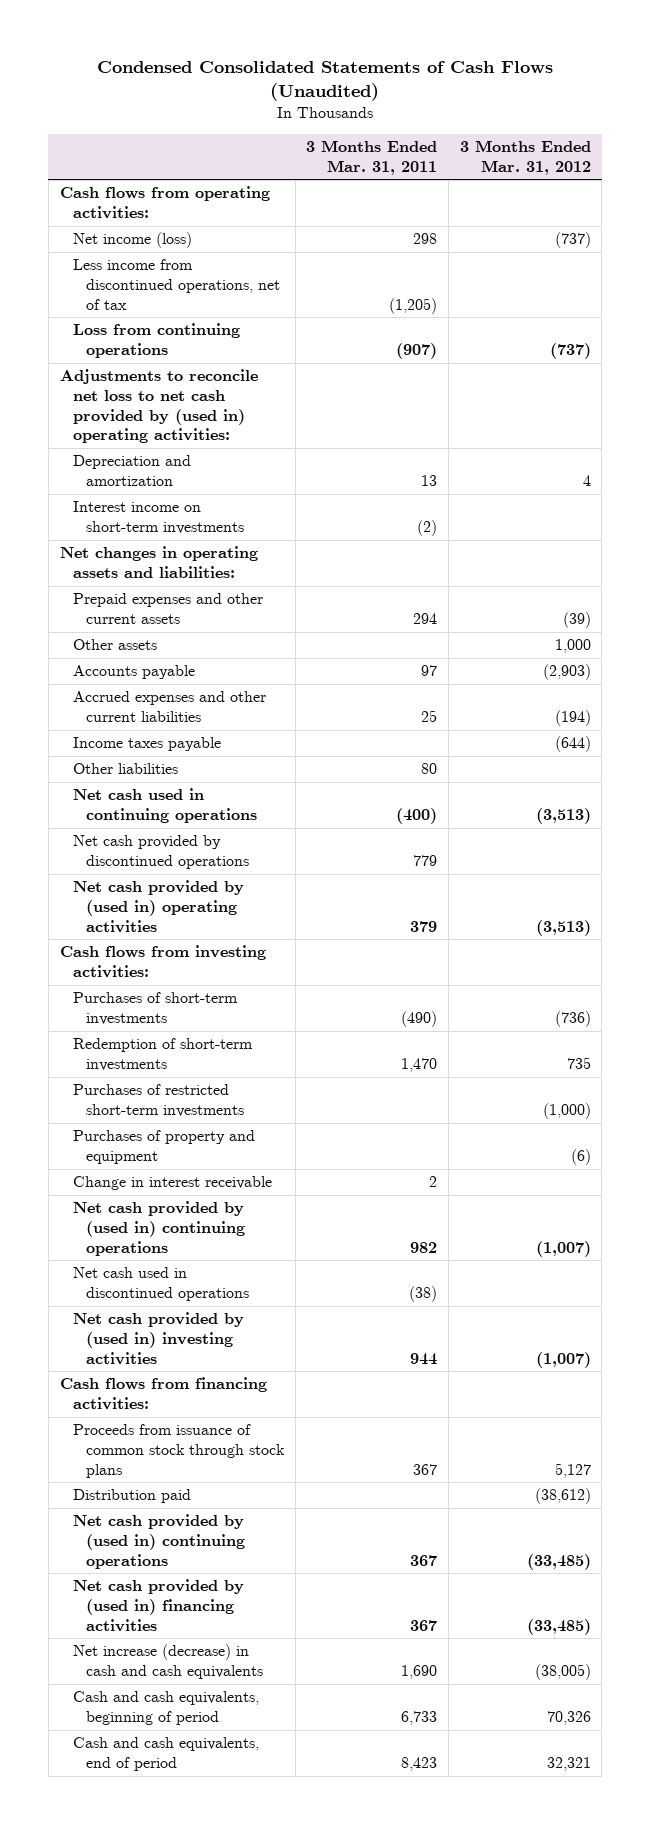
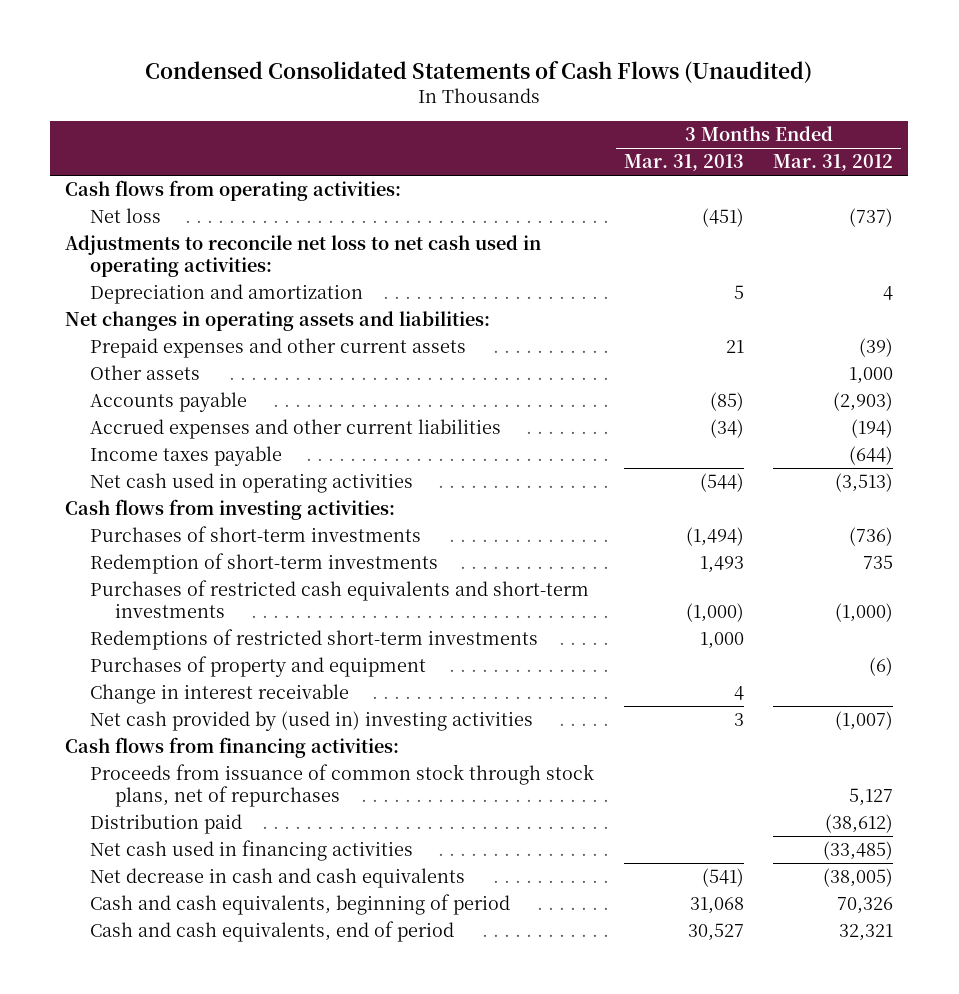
[306,139,438,175] 3 Months Ended Mar. 31, 2011 -> none
none -> [623,154,744,172] Mar. 31, 2013
[72,259,281,310] Less income from discontinued operations, net of tax -> none
[72,323,240,358] Loss from continuing operations -> none
[72,232,192,249] Net income (loss) -> [90,208,162,224] Net loss
[59,369,258,444] Adjustments to reconcile net loss to net cash provided by (used in) operating activities: -> [65,235,542,278] Adjustments to reconcile net loss to net cash used in operating activities:
[72,501,245,534] Interest income on short-term investments -> none
[72,763,178,775] Other liabilities -> none
[72,835,250,869] Net cash provided by discontinued operations -> none
[72,880,244,933] Net cash provided by (used in) operating activities -> none
[72,788,258,823] Net cash used in continuing operations -> [90,473,414,494] Net cash used in operating activities
[72,1084,245,1117] Purchases of restricted short-term investments -> [90,580,590,619] Purchases of restricted cash equivalents and short-term investments
none -> [90,629,539,651] Redemptions of restricted short-term investments
[72,1201,246,1256] Net cash provided by (used in) continuing operations -> none
[72,1267,250,1301] Net cash used in discontinued operations -> none
[72,1424,286,1478] Proceeds from issuance of common stock through stock plans -> [90,764,595,808] Proceeds from issuance of common stock through stock plans, net of repurchases
[72,1579,244,1632] Net cash provided by (used in) financing activities -> none
[72,1514,246,1569] Net cash provided by (used in) continuing operations -> [90,840,414,862] Net cash used in financing activities
[72,1644,264,1679] Net increase (decrease) in cash and cash equivalents -> [90,868,466,889] Net decrease in cash and cash equivalents

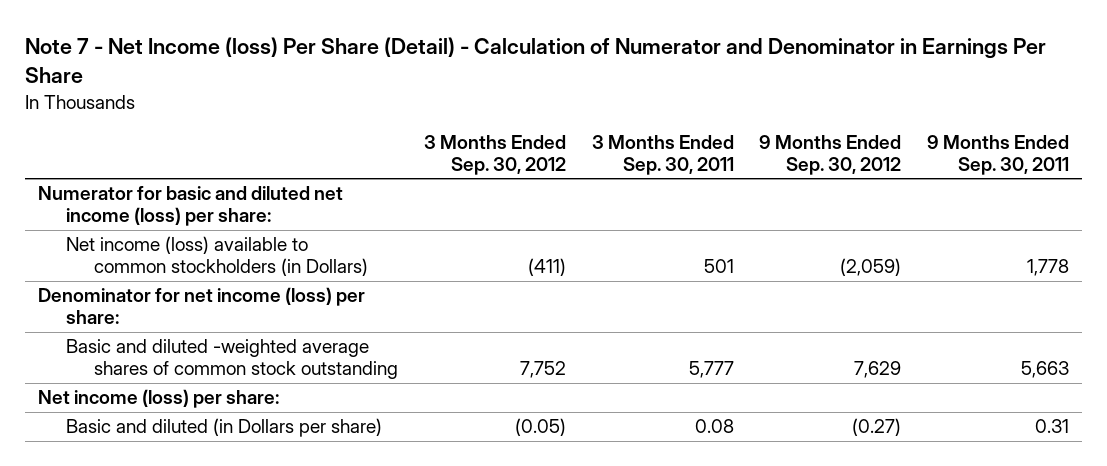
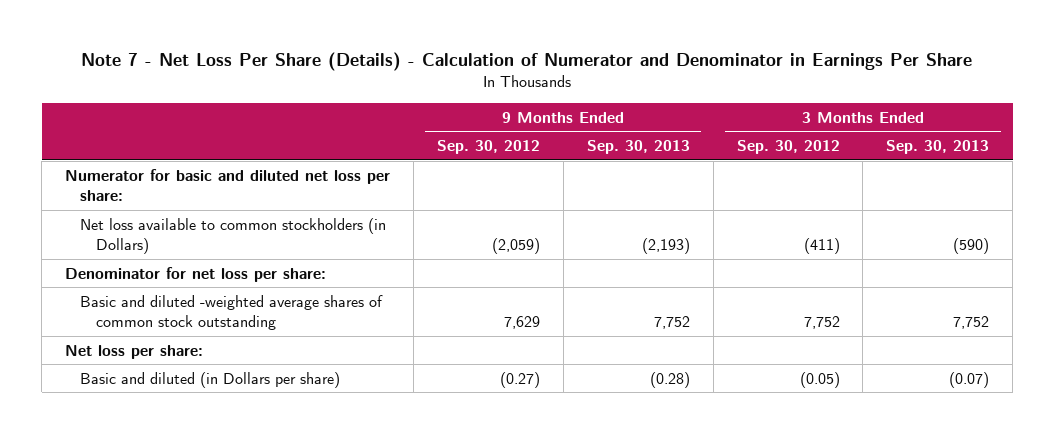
[24,37,1046,84] Note 7 - Net Income (loss) Per Share (Detail) - Calculation of Numerator and Denominator in Earnings Per Share -> [81,52,973,72] Note 7 - Net Loss Per Share (Details) - Calculation of Numerator and Denominator in Earnings Per Share
[591,134,734,175] 3 Months Ended Sep. 30, 2011 -> none
[927,134,1070,175] 9 Months Ended Sep. 30, 2011 -> none
none -> [586,139,690,154] Sep. 30, 2013
none -> [886,139,990,154] Sep. 30, 2013
[37,186,343,227] Numerator for basic and diluted net income (loss) per share: -> [65,168,391,202] Numerator for basic and diluted net loss per share:
[65,236,369,277] Net income (loss) available to common stockholders (in Dollars) -> [80,217,387,255] Net loss available to common stockholders (in Dollars)
[37,287,365,325] Denominator for net income (loss) per share: -> [65,266,327,282] Denominator for net loss per share:
[37,389,279,409] Net income (loss) per share: -> [65,344,204,359] Net loss per share:

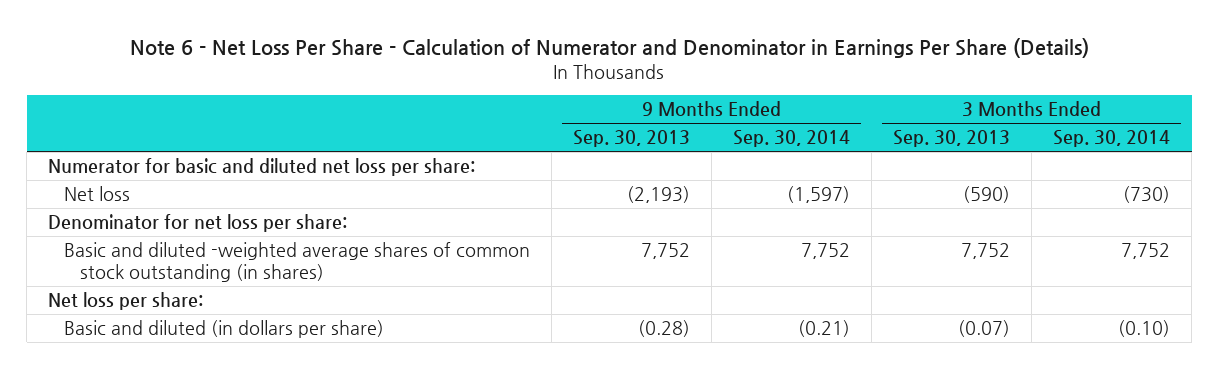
[81,52,973,72] Note 7 - Net Loss Per Share (Details) - Calculation of Numerator and Denominator in Earnings Per Share -> [130,38,1090,59] Note 6 - Net Loss Per Share - Calculation of Numerator and Denominator in Earnings Per Share (Details)
[436,139,540,154] Sep. 30, 2012 -> none
[736,139,840,154] Sep. 30, 2012 -> none
none -> [733,130,851,148] Sep. 30, 2014
none -> [1053,130,1171,148] Sep. 30, 2014
[80,217,387,255] Net loss available to common stockholders (in Dollars) -> [64,186,131,202] Net loss
[80,294,384,331] Basic and diluted -weighted average shares of common stock outstanding -> [64,242,531,282] Basic and diluted -weighted average shares of common stock outstanding (in shares)
[80,371,341,388] Basic and diluted (in Dollars per share) -> [64,320,385,339] Basic and diluted (in dollars per share)

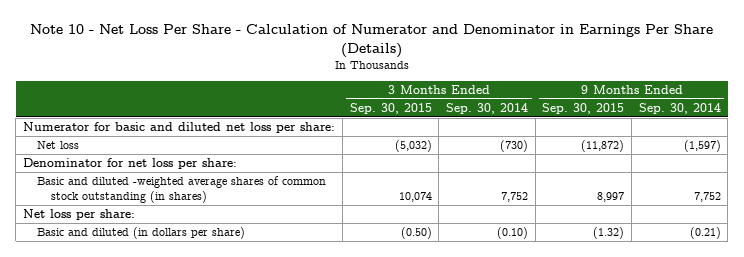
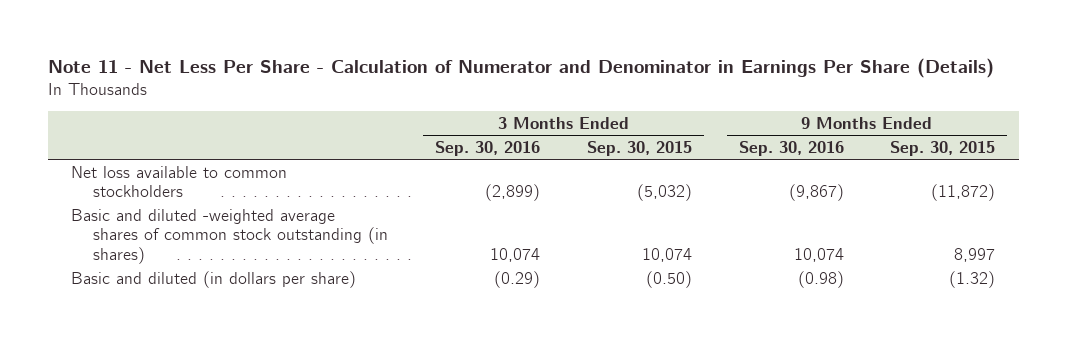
[29,24,713,58] Note 10 - Net Loss Per Share - Calculation of Numerator and Denominator in Earnings Per Share (Details) -> [47,58,994,79] Note 11 - Net Less Per Share - Calculation of Numerator and Denominator in Earnings Per Share (Details)
[445,102,528,114] Sep. 30, 2014 -> none
[638,102,721,114] Sep. 30, 2014 -> none
none -> [435,140,541,156] Sep. 30, 2016
none -> [738,140,844,156] Sep. 30, 2016
[23,122,336,134] Numerator for basic and diluted net loss per share: -> none
[23,158,238,170] Denominator for net loss per share: -> none
[37,141,80,150] Net loss -> [71,165,288,198] Net loss available to common stockholders
[23,209,136,221] Net loss per share: -> none

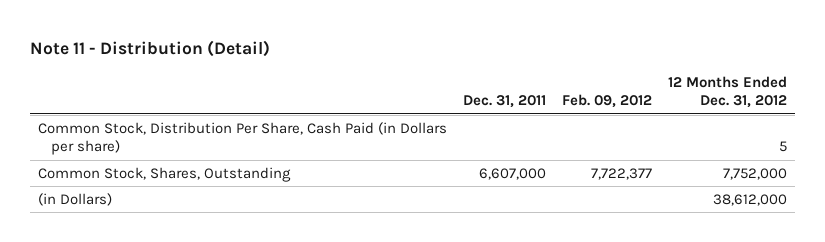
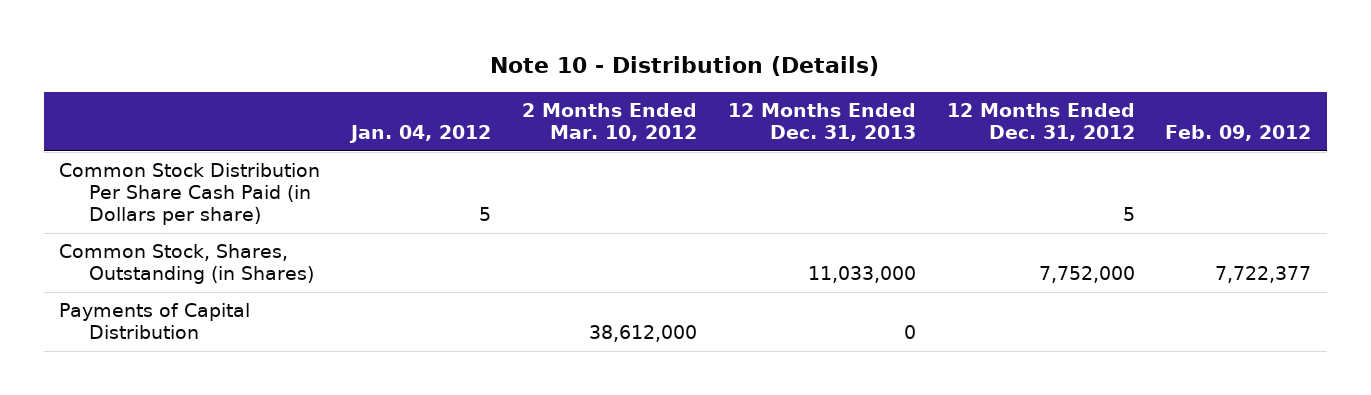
[30,39,271,57] Note 11 - Distribution (Detail) -> [490,56,880,77] Note 10 - Distribution (Details)
[463,95,547,109] Dec. 31, 2011 -> none
none -> [349,125,492,144] Jan. 04, 2012
none -> [521,103,697,142] 2 Months Ended Mar. 10, 2012
none -> [727,103,916,142] 12 Months Ended Dec. 31, 2013
[38,192,113,206] (in Dollars) -> none
[38,121,448,156] Common Stock, Distribution Per Share, Cash Paid (in Dollars per share) -> [59,163,321,226] Common Stock Distribution Per Share Cash Paid (in Dollars per share)
[38,166,292,182] Common Stock, Shares, Outstanding -> [59,244,315,285] Common Stock, Shares, Outstanding (in Shares)
none -> [59,303,251,340] Payments of Capital Distribution

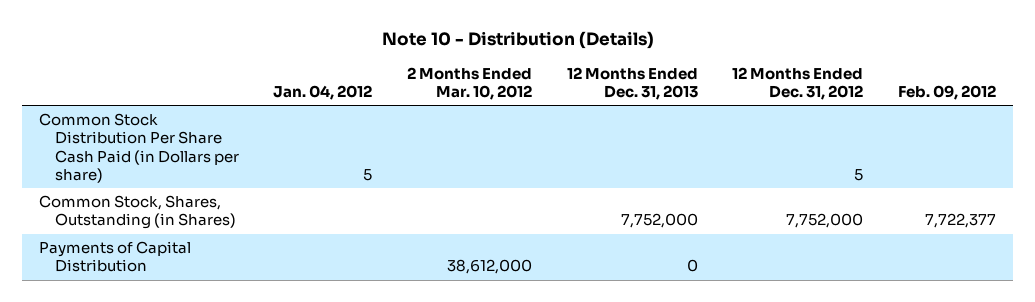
[807,266,916,284] 11,033,000 -> [620,213,698,229] 7,752,000

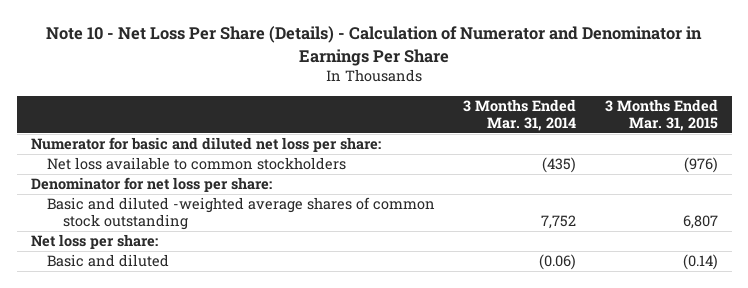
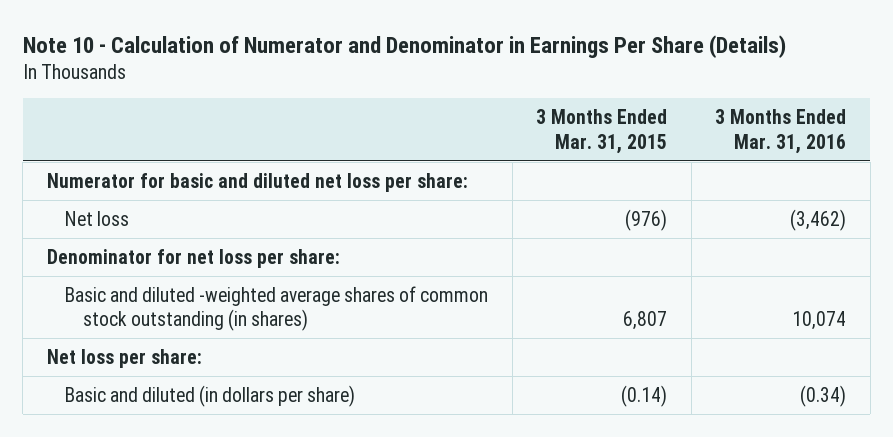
[46,26,703,66] Note 10 - Net Loss Per Share (Details) - Calculation of Numerator and Denominator in Earnings Per Share -> [22,34,786,58] Note 10 - Calculation of Numerator and Denominator in Earnings Per Share (Details)
[463,99,577,131] 3 Months Ended Mar. 31, 2014 -> none
none -> [715,109,847,154] 3 Months Ended Mar. 31, 2016
[46,157,346,171] Net loss available to common stockholders -> [64,210,129,226] Net loss
[46,197,435,231] Basic and diluted -weighted average shares of common stock outstanding -> [64,285,488,332] Basic and diluted -weighted average shares of common stock outstanding (in shares)
[46,254,169,268] Basic and diluted -> [64,384,355,407] Basic and diluted (in dollars per share)

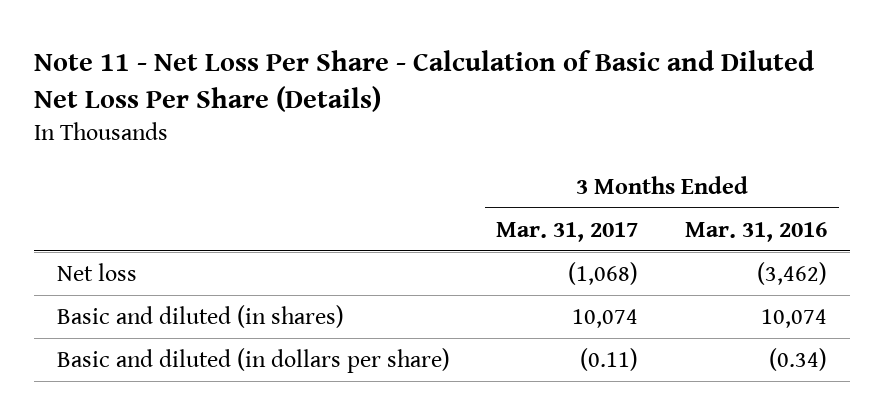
[22,34,786,58] Note 10 - Calculation of Numerator and Denominator in Earnings Per Share (Details) -> [33,49,815,113] Note 11 - Net Loss Per Share - Calculation of Basic and Diluted Net Loss Per Share (Details)
[536,109,668,154] 3 Months Ended Mar. 31, 2015 -> none
none -> [496,221,639,242] Mar. 31, 2017
[46,172,468,192] Numerator for basic and diluted net loss per share: -> none
[46,248,340,268] Denominator for net loss per share: -> none
[46,348,202,368] Net loss per share: -> none
[64,285,488,332] Basic and diluted -weighted average shares of common stock outstanding (in shares) -> [56,305,344,329] Basic and diluted (in shares)

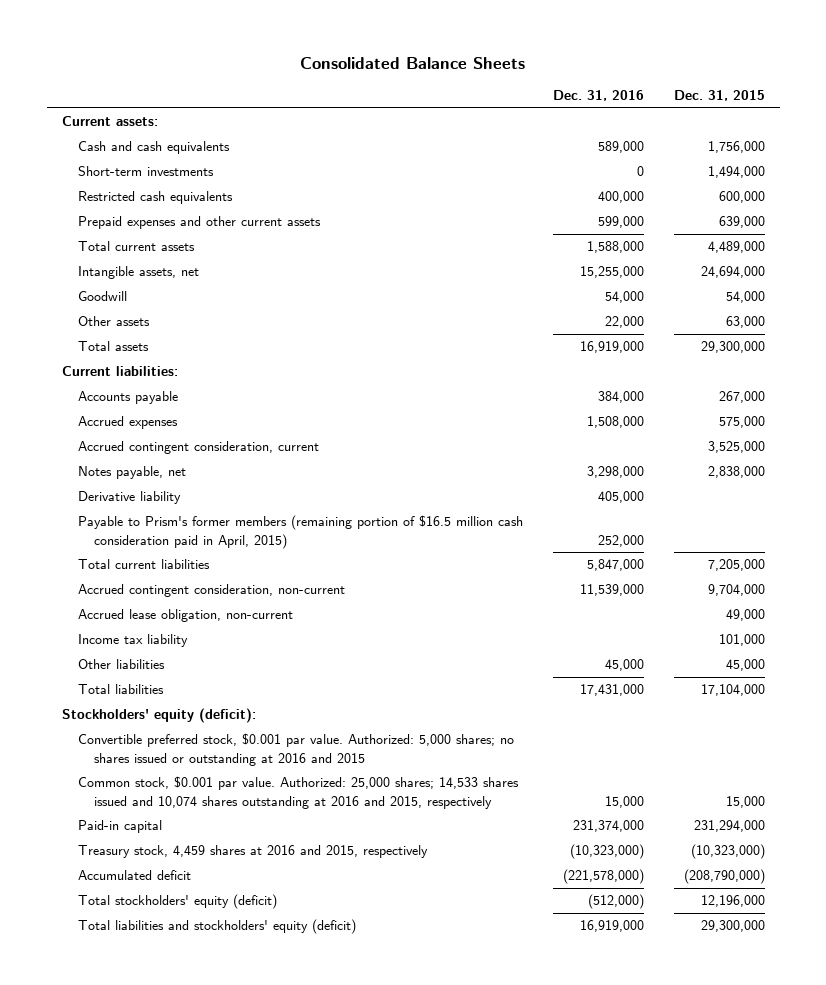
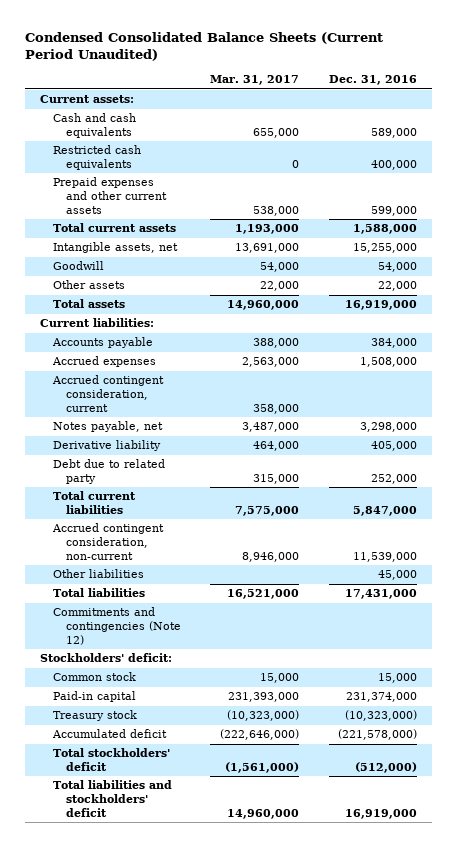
[300,56,526,69] Consolidated Balance Sheets -> [24,31,383,62] Condensed Consolidated Balance Sheets (Current Period Unaudited)
[673,90,765,102] Dec. 31, 2015 -> none
none -> [210,75,300,86] Mar. 31, 2017
[77,166,214,177] Short-term investments -> none
[77,515,523,549] Payable to Prism's former members (remaining portion of $16.5 million cash consideration paid in April, 2015) -> [52,459,165,485] Debt due to related party
[77,609,293,623] Accrued lease obligation, non-current -> none
[77,634,188,648] Income tax liability -> none
[77,733,514,766] Convertible preferred stock, $0.001 par value. Authorized: 5,000 shares; no shares issued or outstanding at 2016 and 2015 -> none
none -> [52,607,181,646] Commitments and contingencies (Note 12)
[61,708,256,724] Stockholders' equity (deficit): -> [39,653,172,663] Stockholders' deficit:
[77,776,519,809] Common stock, $0.001 par value. Authorized: 25,000 shares; 14,533 shares issued and 10,074 shares outstanding at 2016 and 2015, respectively -> [52,672,136,682] Common stock
[77,845,428,859] Treasury stock, 4,459 shares at 2016 and 2015, respectively -> [52,710,137,722] Treasury stock
[77,894,277,910] Total stockholders' equity (deficit) -> [52,748,170,772] Total stockholders' deficit
[77,919,356,935] Total liabilities and stockholders' equity (deficit) -> [52,780,172,818] Total liabilities and stockholders' deficit

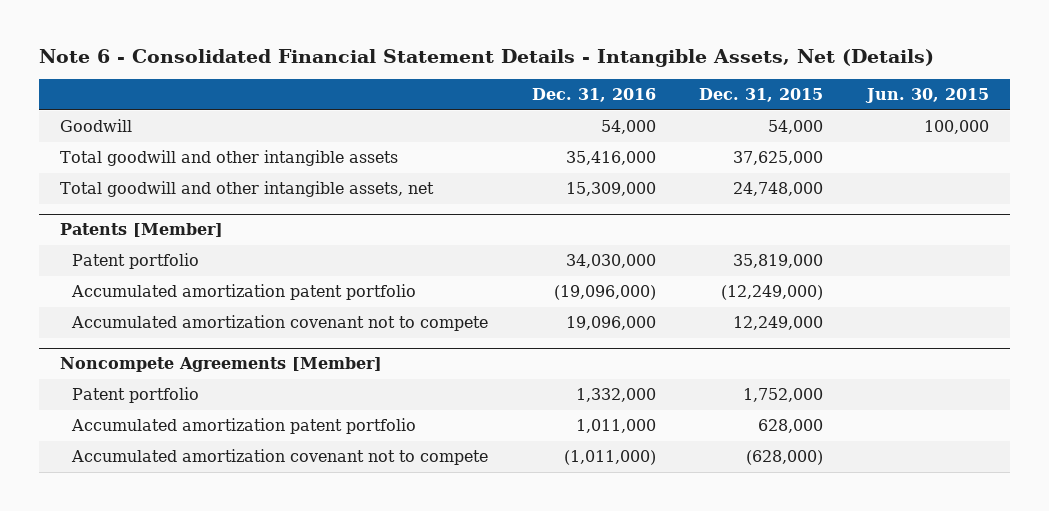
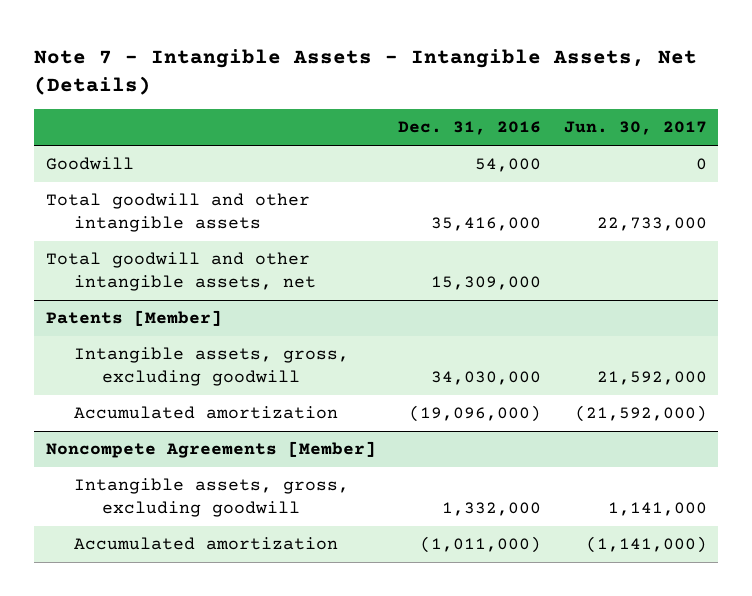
[38,49,934,68] Note 6 - Consolidated Financial Statement Details - Intangible Assets, Net (Details) -> [34,48,698,95] Note 7 - Intangible Assets - Intangible Assets, Net (Details)
[699,88,824,103] Dec. 31, 2015 -> none
[864,88,989,104] Jun. 30, 2015 -> none
none -> [563,121,707,136] Jun. 30, 2017
[71,315,489,332] Accumulated amortization covenant not to compete -> none
[72,253,200,270] Patent portfolio -> [73,347,349,387] Intangible assets, gross, excluding goodwill
[71,284,417,301] Accumulated amortization patent portfolio -> [73,406,338,420] Accumulated amortization
[71,449,489,466] Accumulated amortization covenant not to compete -> none
[72,387,200,404] Patent portfolio -> [73,478,349,518] Intangible assets, gross, excluding goodwill
[71,418,417,435] Accumulated amortization patent portfolio -> [73,537,338,551] Accumulated amortization
[575,419,656,434] 1,011,000 -> [420,536,542,554] (1,011,000)

